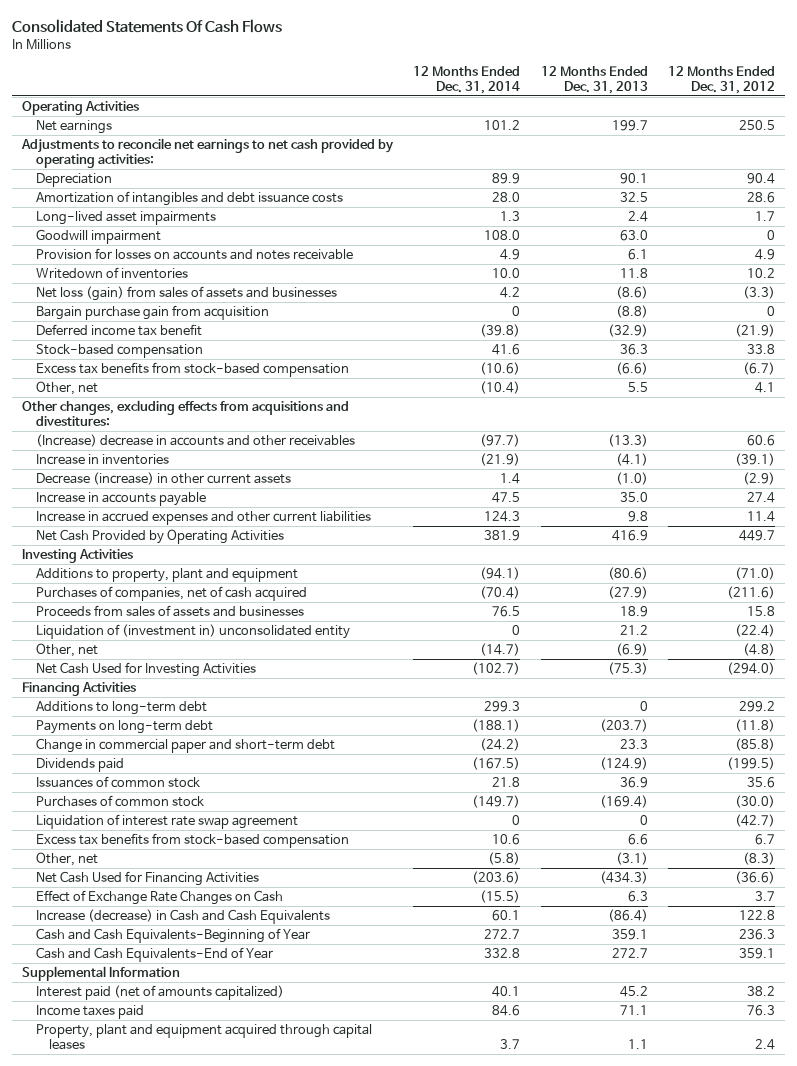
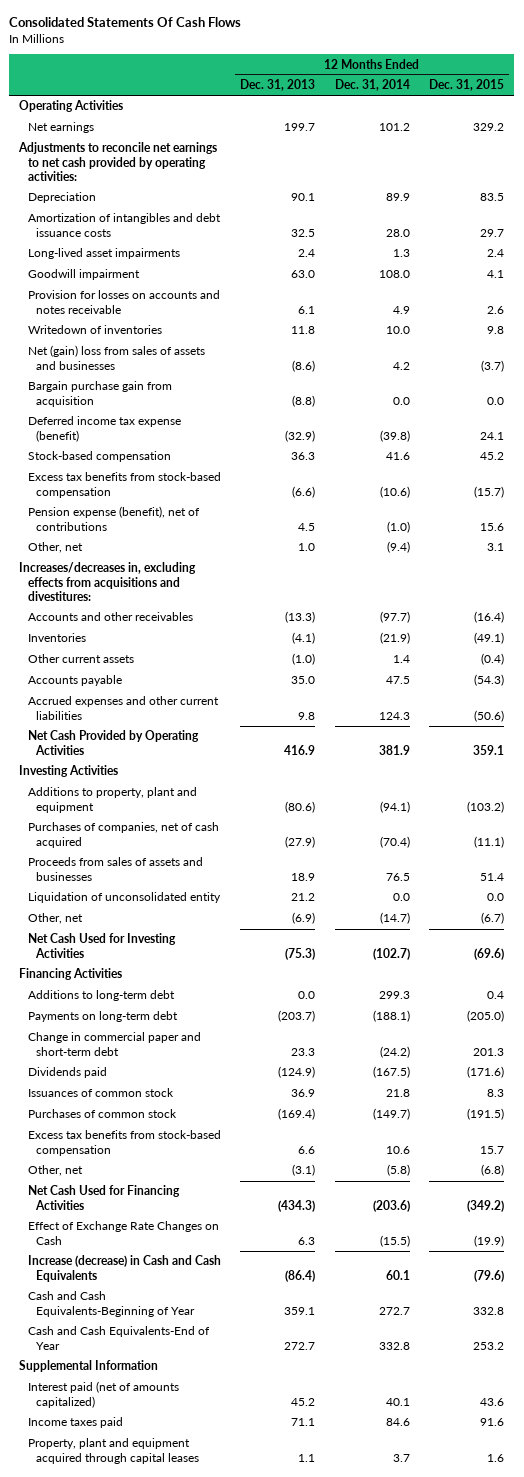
[667,65,775,94] 12 Months Ended Dec. 31, 2012 -> none
none -> [429,79,505,92] Dec. 31, 2015
[35,285,337,301] Net loss (gain) from sales of assets and businesses -> [27,345,205,370] Net (gain) loss from sales of assets and businesses
[512,305,521,316] 0 -> [392,396,410,405] 0.0
[35,323,202,336] Deferred income tax benefit -> [27,416,181,442] Deferred income tax expense (benefit)
none -> [27,506,200,531] Pension expense (benefit), net of contributions
[480,380,521,394] (10.4) -> [386,541,410,554] (9.4)
[627,381,648,392] 5.5 -> [298,543,316,552] 1.0
[22,399,350,426] Other changes, excluding effects from acquisitions and divestitures: -> [19,562,197,601] Increases/decreases in, excluding effects from acquisitions and divestitures:
[35,433,355,447] (Increase) decrease in accounts and other receivables -> [27,612,193,622] Accounts and other receivables
[35,453,169,465] Increase in inventories -> [27,633,86,643] Inventories
[35,471,291,485] Decrease (increase) in other current assets -> [27,654,134,664] Other current assets
[35,491,206,506] Increase in accounts payable -> [27,675,122,687] Accounts payable
[35,510,371,525] Increase in accrued expenses and other current liabilities -> [27,696,219,720] Accrued expenses and other current liabilities
[35,623,350,639] Liquidation of (investment in) unconsolidated entity -> [27,892,221,904] Liquidation of unconsolidated entity
[512,624,521,635] 0 -> [392,893,410,902] 0.0
[639,700,648,711] 0 -> [298,991,316,1000] 0.0
[35,813,298,829] Liquidation of interest rate swap agreement -> none

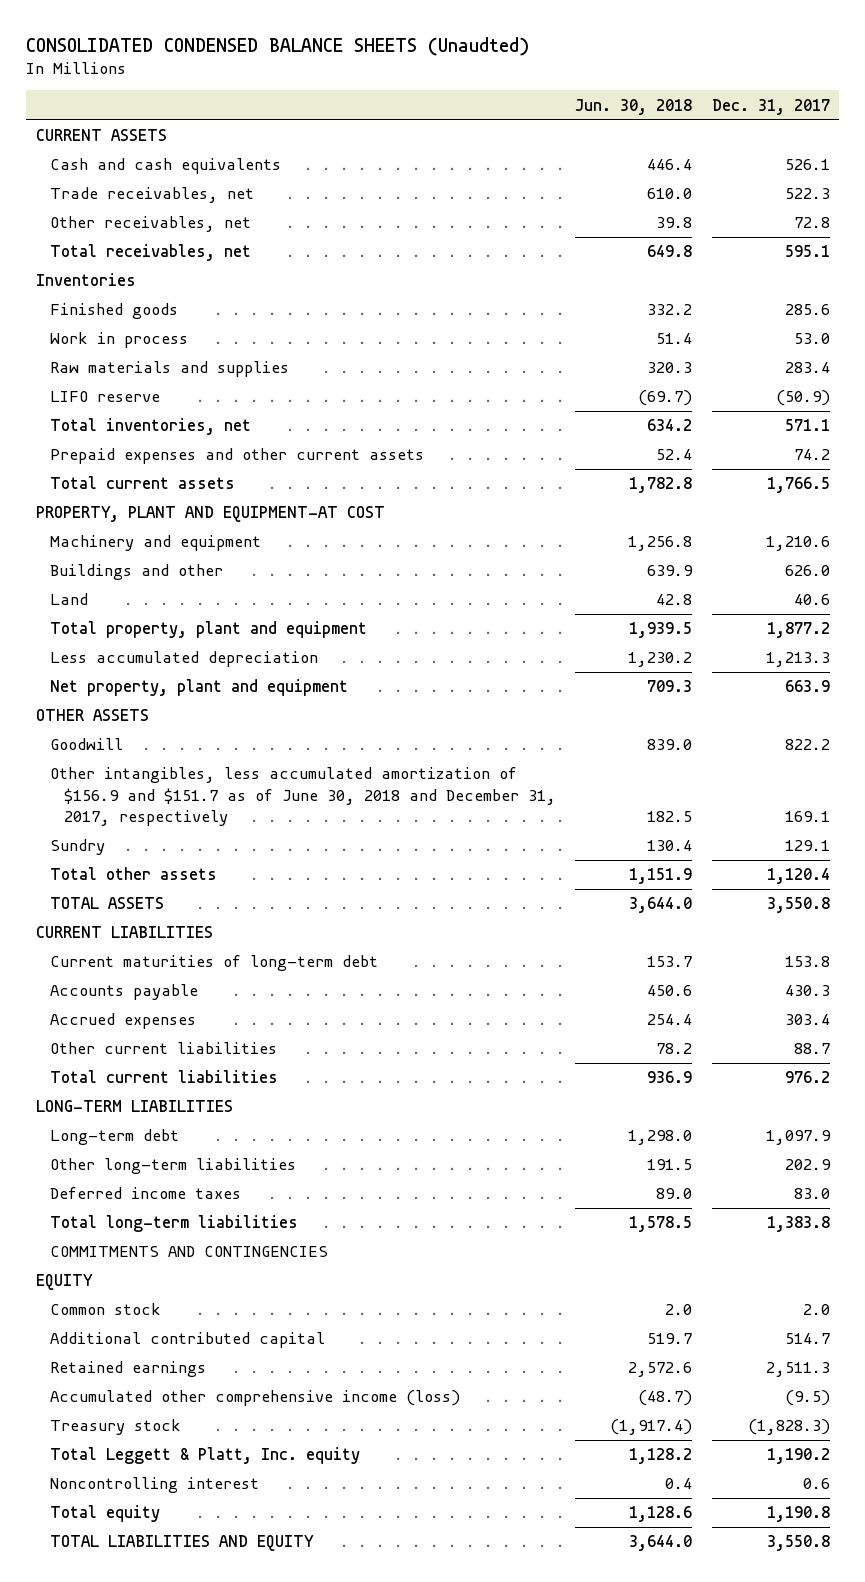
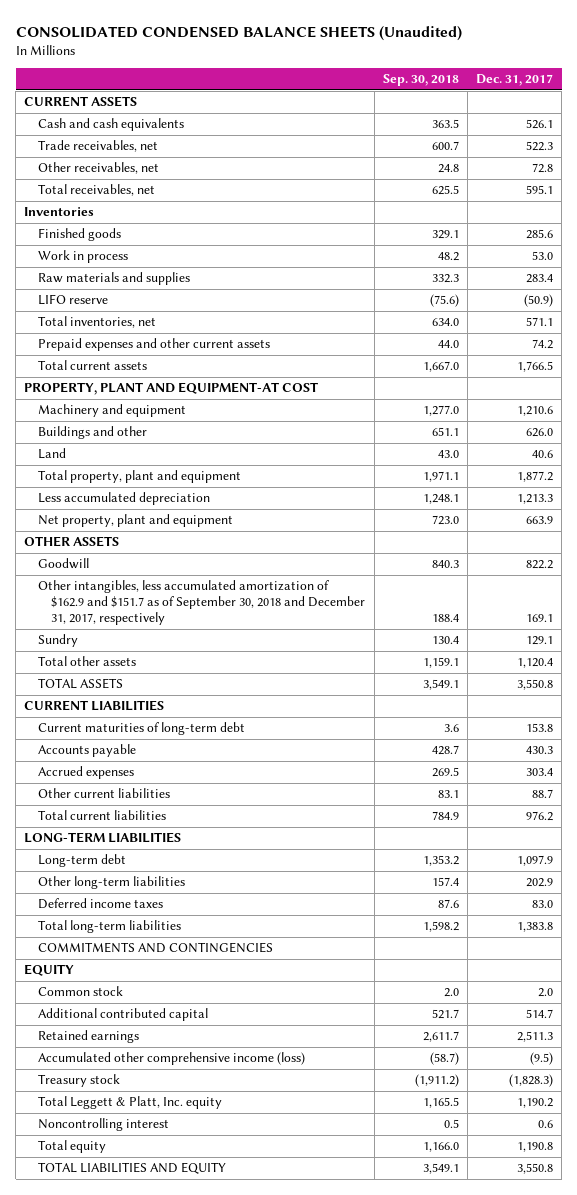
[26,36,530,56] CONSOLIDATED CONDENSED BALANCE SHEETS (Unaudted) -> [15,25,462,41] CONSOLIDATED CONDENSED BALANCE SHEETS (Unaudited)
[575,98,693,115] Jun. 30, 2018 -> none
none -> [382,74,459,87] Sep. 30, 2018
[49,767,556,826] Other intangibles, less accumulated amortization of $156.9 and $151.7 as of June 30, 2018 and December 31, 2017, respectively -> [37,580,366,626] Other intangibles, less accumulated amortization of $162.9 and $151.7 as of September 30, 2018 and December 31, 2017, respectively

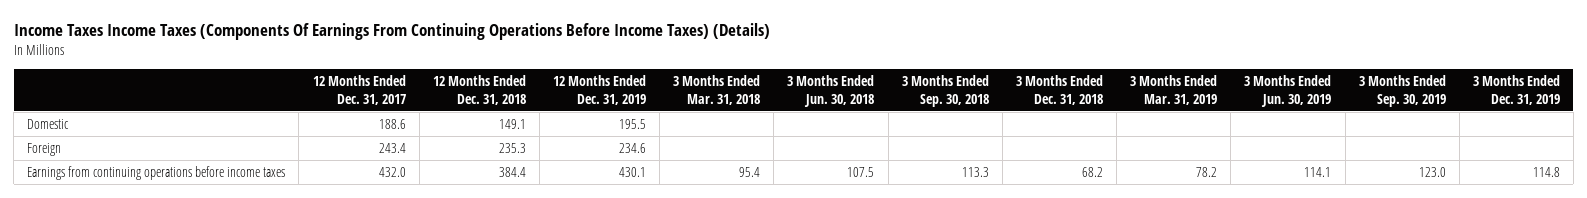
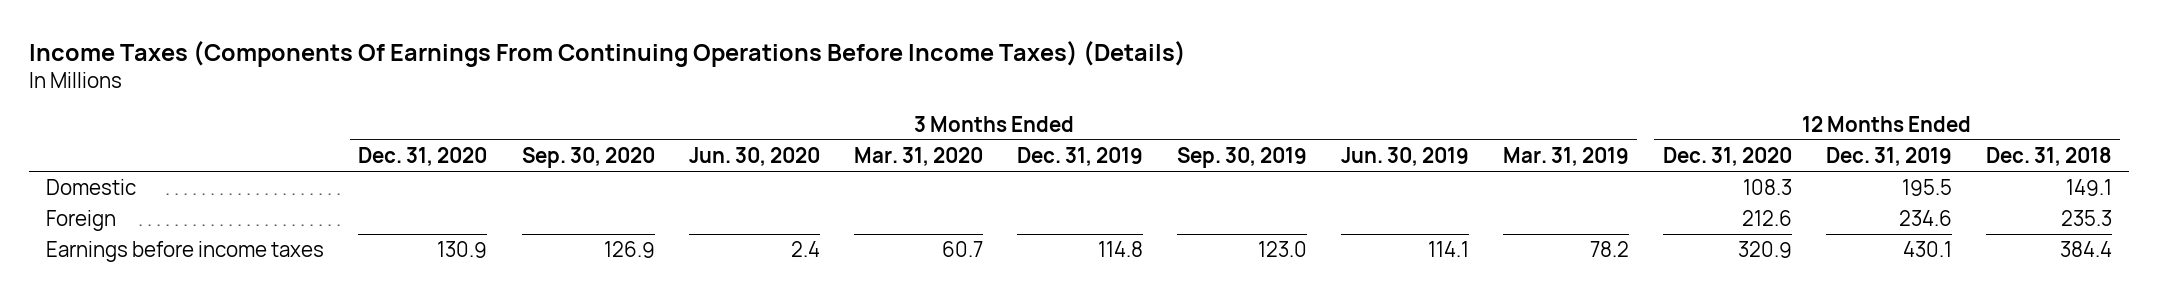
[13,22,770,40] Income Taxes Income Taxes (Components Of Earnings From Continuing Operations Before Income Taxes) (Details) -> [29,40,1187,67] Income Taxes (Components Of Earnings From Continuing Operations Before Income Taxes) (Details)
[312,74,406,106] 12 Months Ended Dec. 31, 2017 -> none
[673,74,761,106] 3 Months Ended Mar. 31, 2018 -> none
[787,74,875,108] 3 Months Ended Jun. 30, 2018 -> none
[901,74,989,108] 3 Months Ended Sep. 30, 2018 -> none
[1015,74,1103,106] 3 Months Ended Dec. 31, 2018 -> none
none -> [358,146,488,166] Dec. 31, 2020
none -> [521,146,655,168] Sep. 30, 2020
none -> [688,146,820,166] Jun. 30, 2020
none -> [853,146,983,166] Mar. 31, 2020
none -> [1662,146,1792,166] Dec. 31, 2020
[27,166,286,181] Earnings from continuing operations before income taxes -> [46,241,325,263] Earnings before income taxes

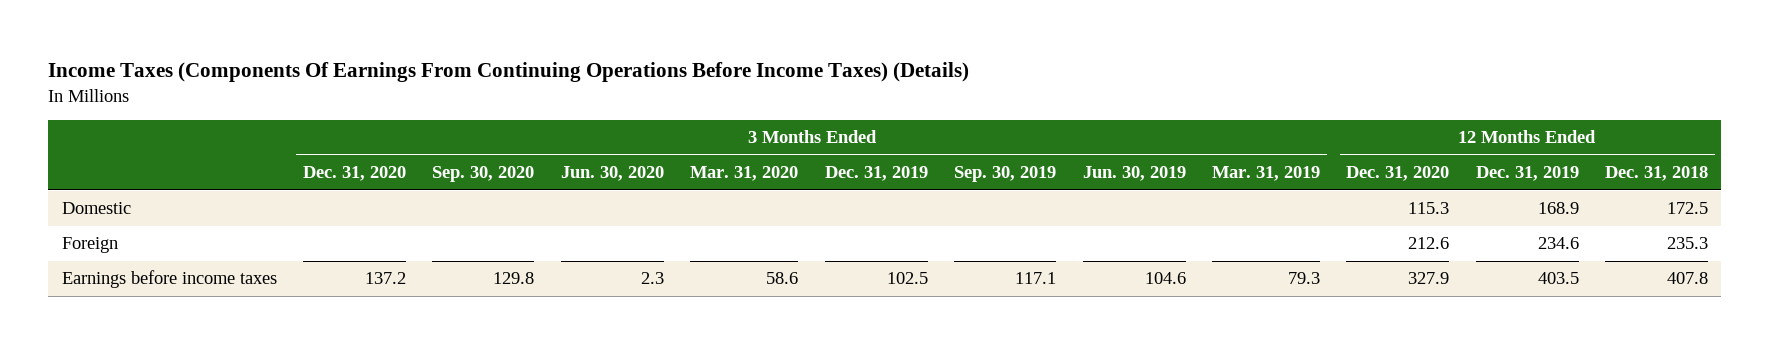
[1742,179,1792,196] 108.3 -> [1408,202,1450,215] 115.3
[1901,179,1952,197] 195.5 -> [1537,202,1579,215] 168.9
[2065,179,2112,197] 149.1 -> [1667,202,1709,215] 172.5
[437,241,488,259] 130.9 -> [365,272,407,285] 137.2
[603,241,655,259] 126.9 -> [493,272,535,285] 129.8
[790,241,820,258] 2.4 -> [640,272,664,285] 2.3
[941,241,983,258] 60.7 -> [766,272,799,285] 58.6
[1097,241,1143,258] 114.8 -> [886,272,928,285] 102.5
[1257,241,1307,258] 123.0 -> [1015,272,1057,285] 117.1
[1427,241,1469,258] 114.1 -> [1144,272,1186,285] 104.6
[1589,241,1629,258] 78.2 -> [1287,272,1320,285] 79.3
[1737,241,1792,259] 320.9 -> [1408,272,1450,285] 327.9
[1902,241,1952,258] 430.1 -> [1537,272,1579,285] 403.5
[2059,241,2112,258] 384.4 -> [1667,272,1709,285] 407.8

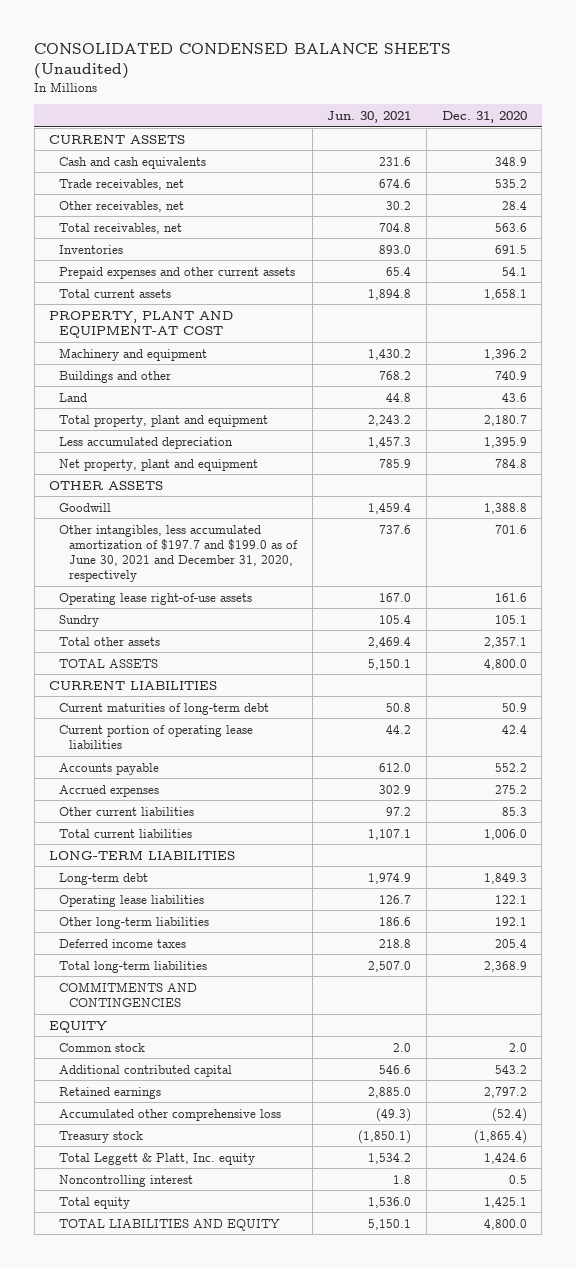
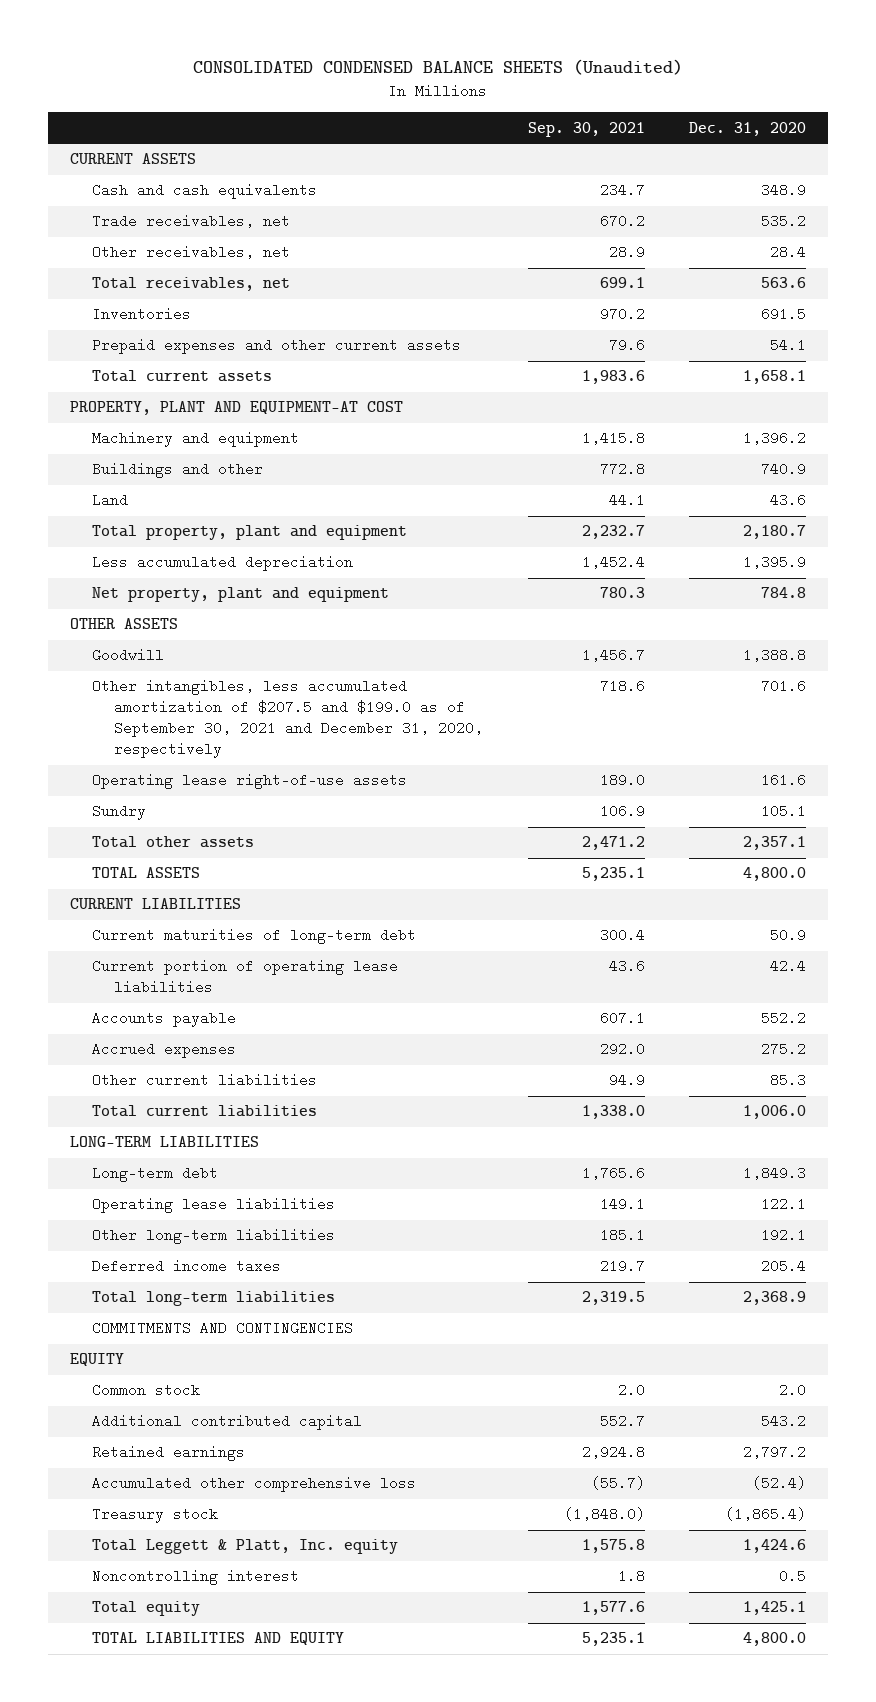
[327,111,412,124] Jun. 30, 2021 -> none
none -> [527,121,645,137] Sep. 30, 2021
[59,524,299,583] Other intangibles, less accumulated amortization of $197.7 and $199.0 as of June 30, 2021 and December 31, 2020, respectively -> [92,679,484,759] Other intangibles, less accumulated amortization of $207.5 and $199.0 as of September 30, 2021 and December 31, 2020, respectively

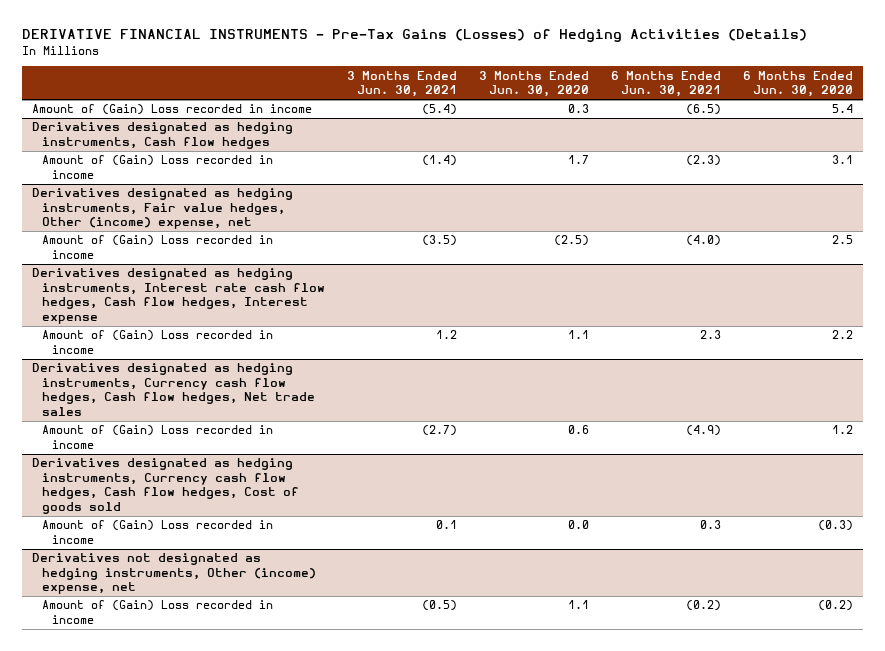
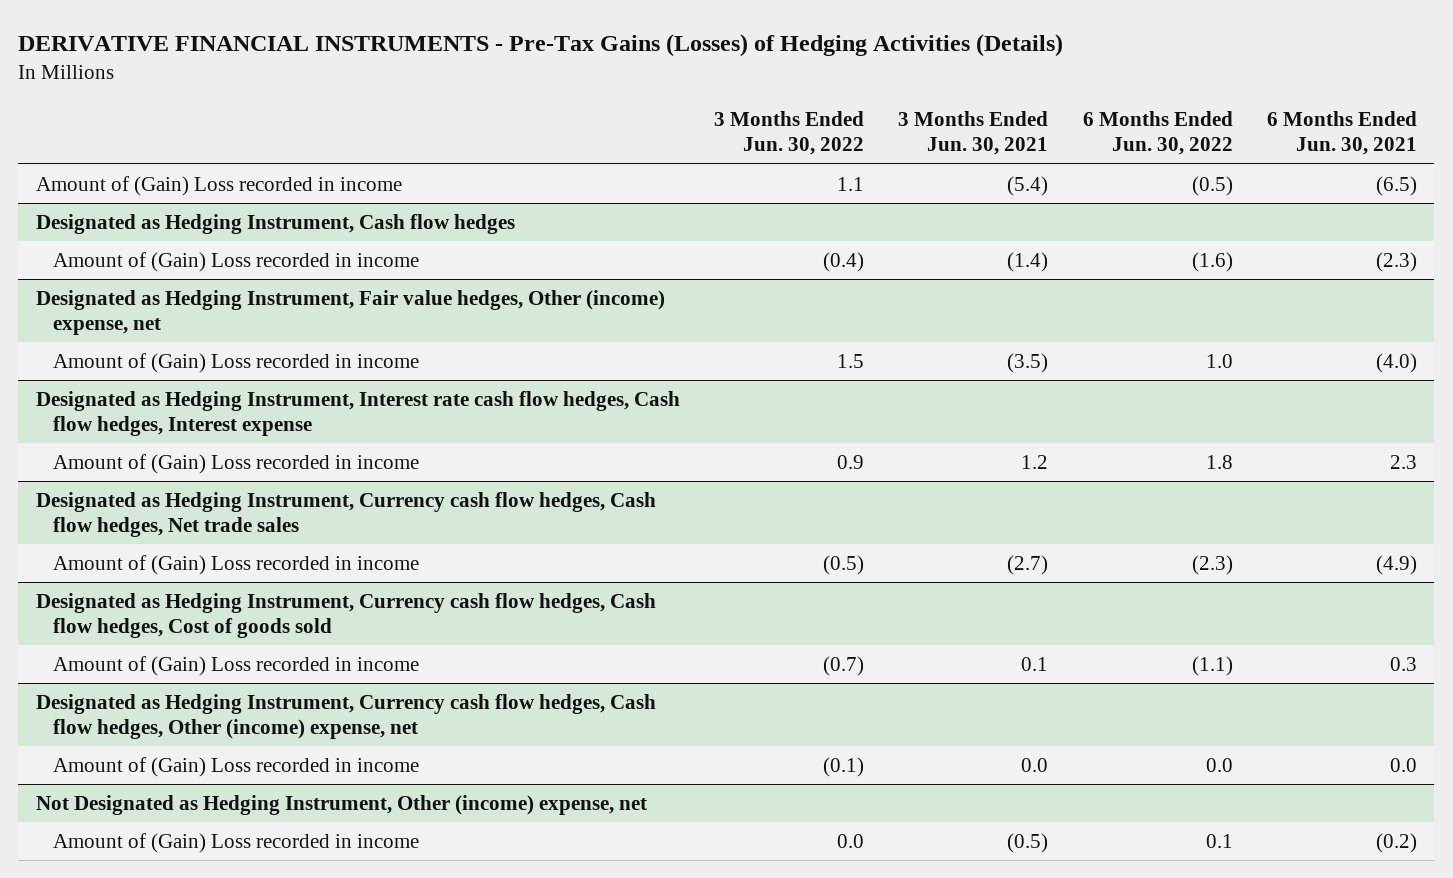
[478,70,589,98] 3 Months Ended Jun. 30, 2020 -> none
[742,70,853,98] 6 Months Ended Jun. 30, 2020 -> none
none -> [714,110,865,156] 3 Months Ended Jun. 30, 2022
none -> [1082,110,1233,156] 6 Months Ended Jun. 30, 2022
[32,122,294,149] Derivatives designated as hedging instruments, Cash flow hedges -> [35,213,515,234] Designated as Hedging Instrument, Cash flow hedges
[32,188,294,230] Derivatives designated as hedging instruments, Fair value hedges, Other (income) expense, net -> [35,289,665,336] Designated as Hedging Instrument, Fair value hedges, Other (income) expense, net
[32,268,326,324] Derivatives designated as hedging instruments, Interest rate cash flow hedges, Cash flow hedges, Interest expense -> [35,390,680,437] Designated as Hedging Instrument, Interest rate cash flow hedges, Cash flow hedges, Interest expense
[32,363,316,416] Derivatives designated as hedging instruments, Currency cash flow hedges, Cash flow hedges, Net trade sales -> [35,491,656,538] Designated as Hedging Instrument, Currency cash flow hedges, Cash flow hedges, Net trade sales
[32,458,300,514] Derivatives designated as hedging instruments, Currency cash flow hedges, Cash flow hedges, Cost of goods sold -> [35,592,656,639] Designated as Hedging Instrument, Currency cash flow hedges, Cash flow hedges, Cost of goods sold
none -> [35,693,656,740] Designated as Hedging Instrument, Currency cash flow hedges, Cash flow hedges, Other (income) expense, net
none -> [52,756,419,777] Amount of (Gain) Loss recorded in income
[32,553,317,595] Derivatives not designated as hedging instruments, Other (income) expense, net -> [35,794,647,815] Not Designated as Hedging Instrument, Other (income) expense, net

